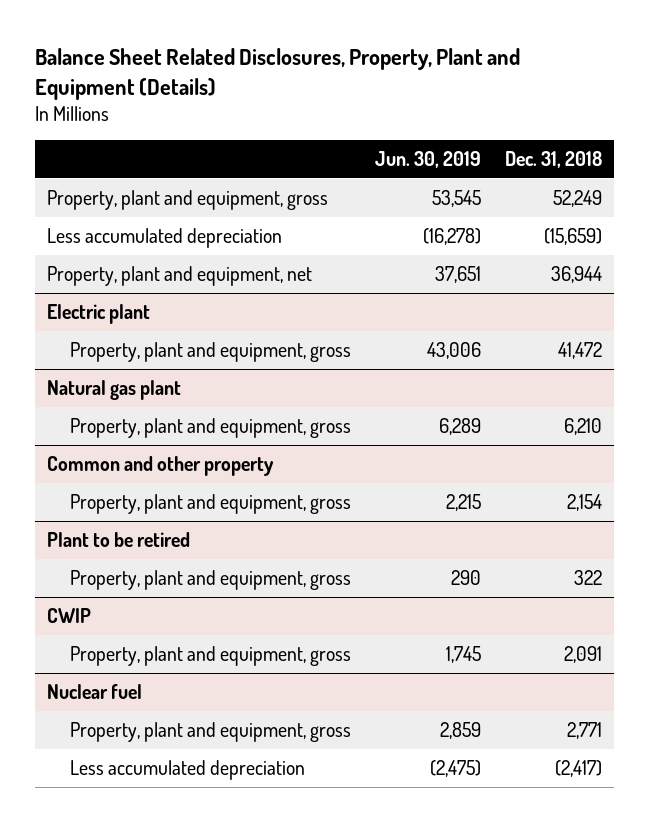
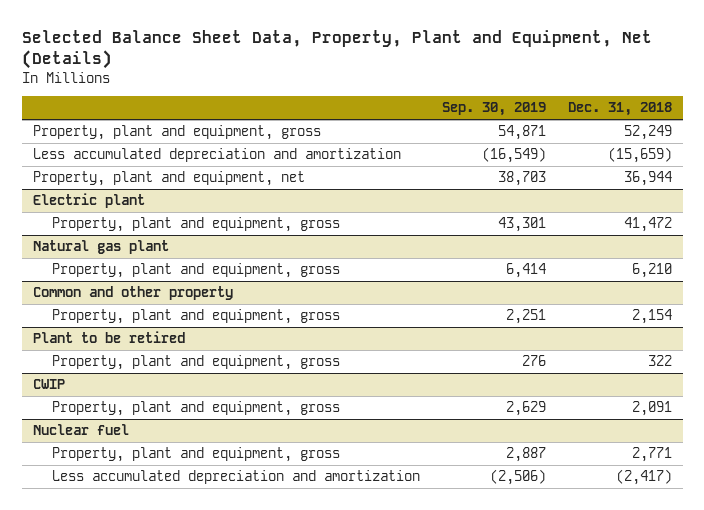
[35,48,521,101] Balance Sheet Related Disclosures, Property, Plant and Equipment (Details) -> [21,29,652,70] Selected Balance Sheet Data, Property, Plant and Equipment, Net (Details)
[375,151,482,169] Jun. 30, 2019 -> none
none -> [441,102,546,117] Sep. 30, 2019
[47,227,283,248] Less accumulated depreciation -> [32,148,401,163] Less accumulated depreciation and amortization
[70,759,306,780] Less accumulated depreciation -> [51,470,420,485] Less accumulated depreciation and amortization

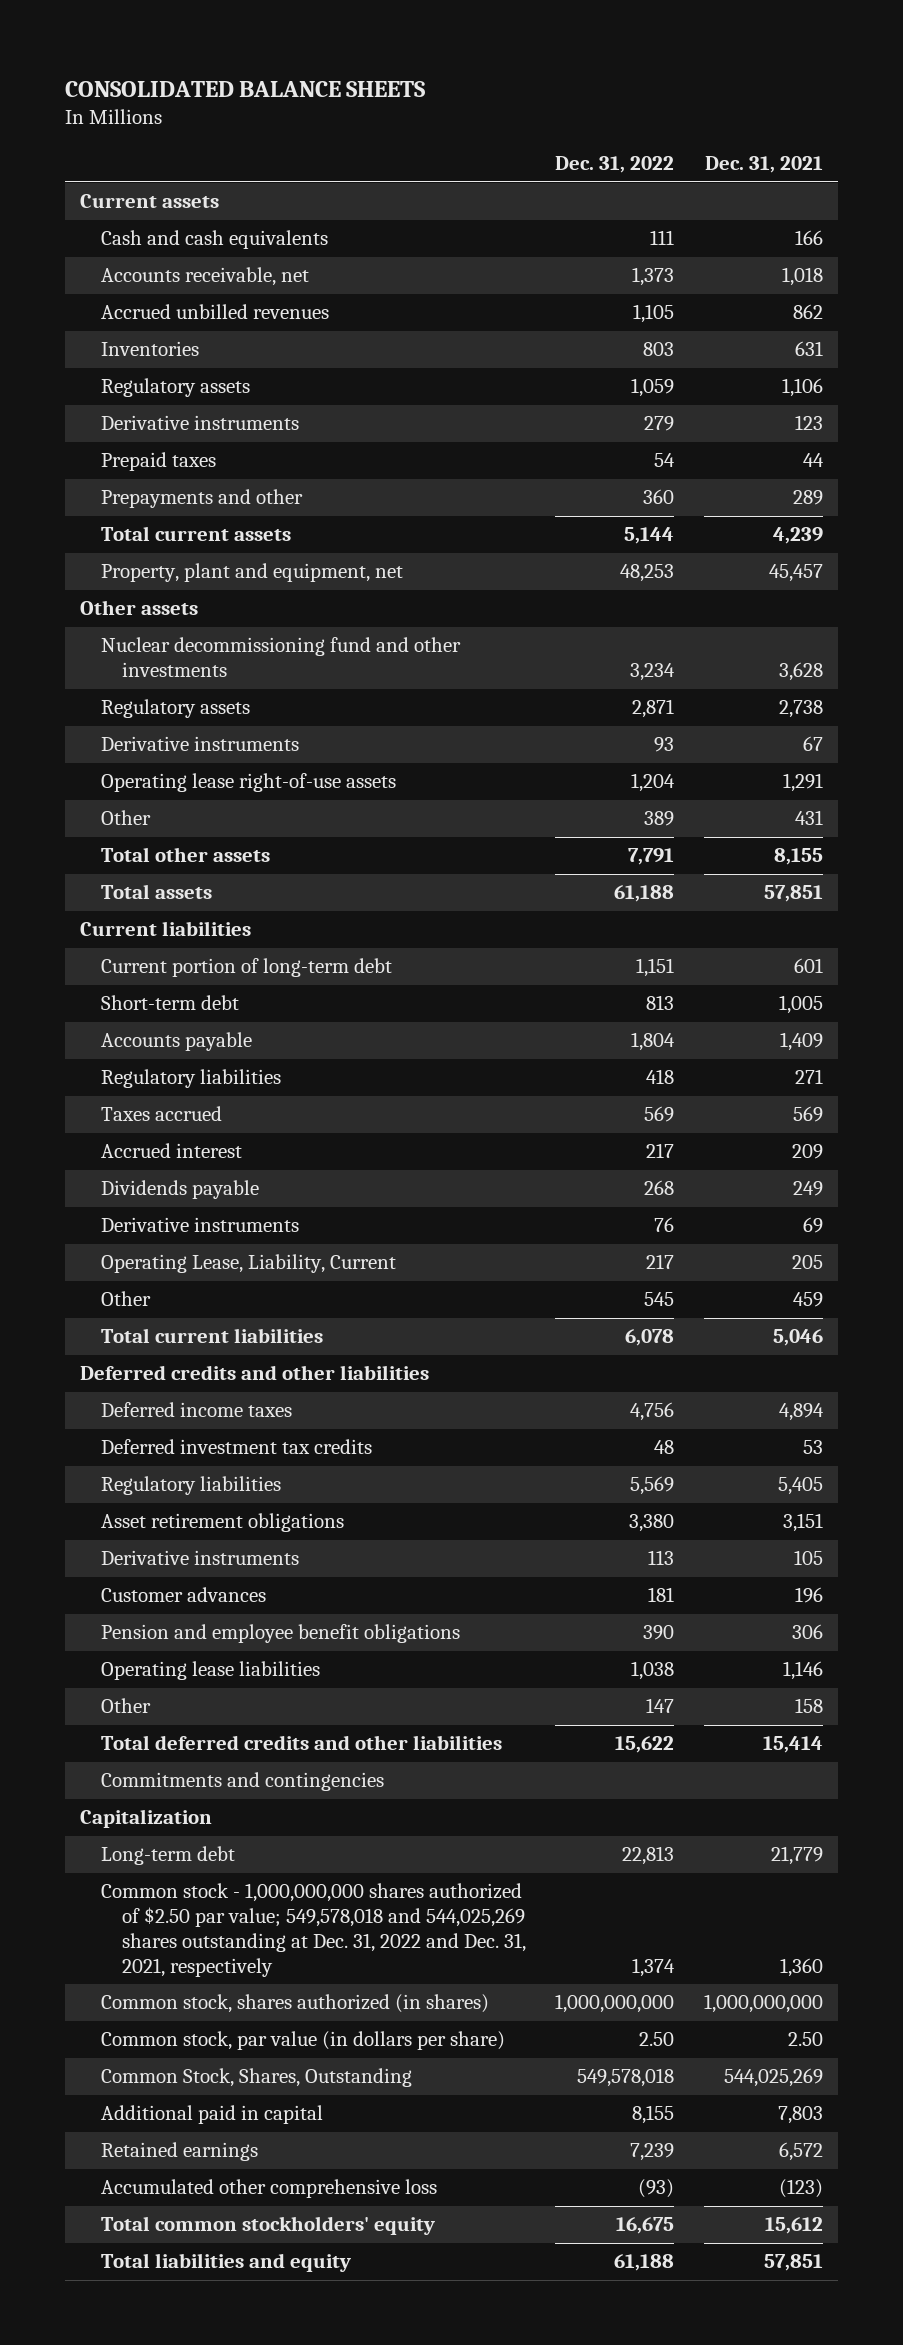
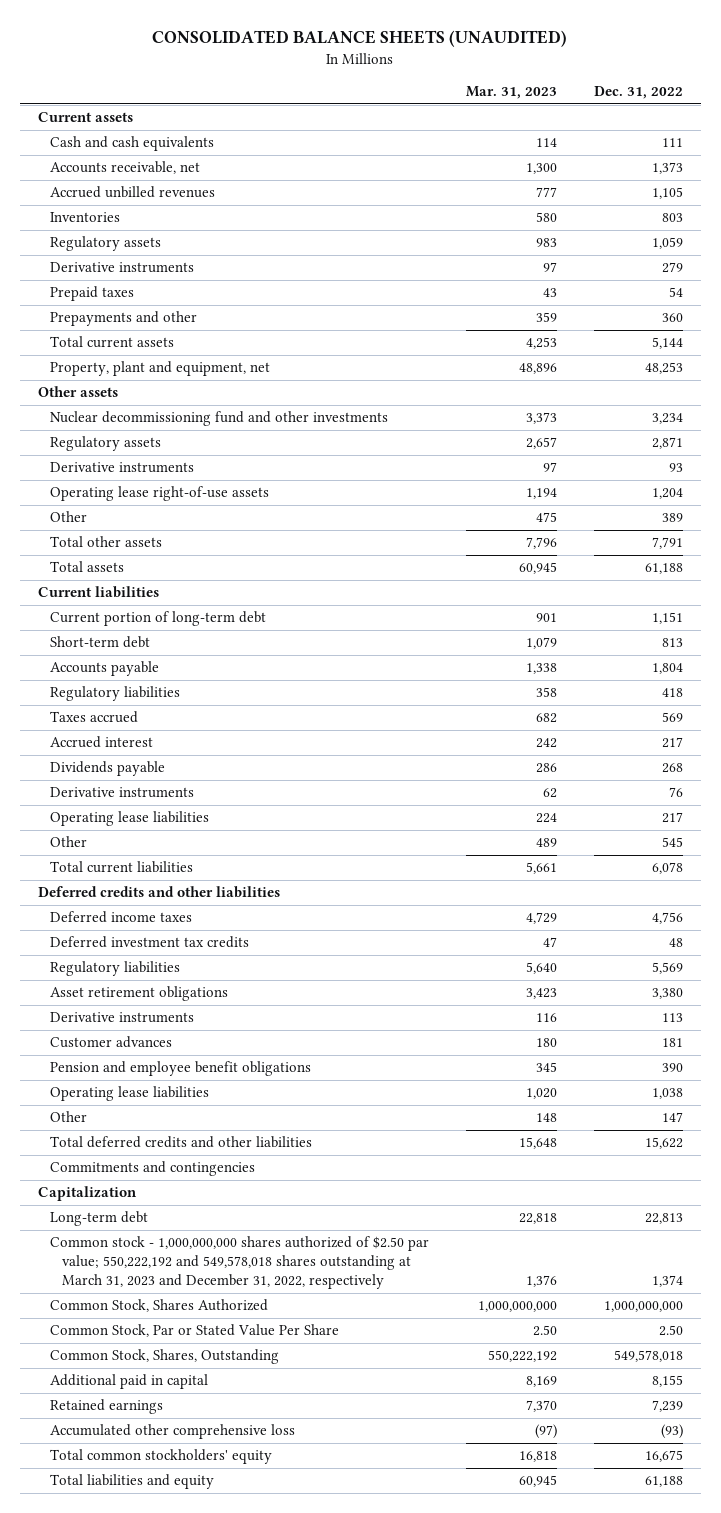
[65,80,426,97] CONSOLIDATED BALANCE SHEETS -> [152,30,568,48] CONSOLIDATED BALANCE SHEETS (UNAUDITED)
[704,156,823,174] Dec. 31, 2021 -> none
none -> [465,86,557,100] Mar. 31, 2023
[100,1254,396,1274] Operating Lease, Liability, Current -> [49,811,209,827] Operating lease liabilities
[100,1883,526,1977] Common stock - 1,000,000,000 shares authorized of $2.50 par value; 549,578,018 and 544,025,269 shares outstanding at Dec. 31, 2022 and Dec. 31, 2021, respectively -> [49,1236,429,1290] Common stock - 1,000,000,000 shares authorized of $2.50 par value; 550,222,192 and 549,578,018 shares outstanding at March 31, 2023 and December 31, 2022, respectively
[100,1994,489,2014] Common stock, shares authorized (in shares) -> [49,1299,268,1313] Common Stock, Shares Authorized
[100,2031,505,2051] Common stock, par value (in dollars per share) -> [49,1324,339,1338] Common Stock, Par or Stated Value Per Share

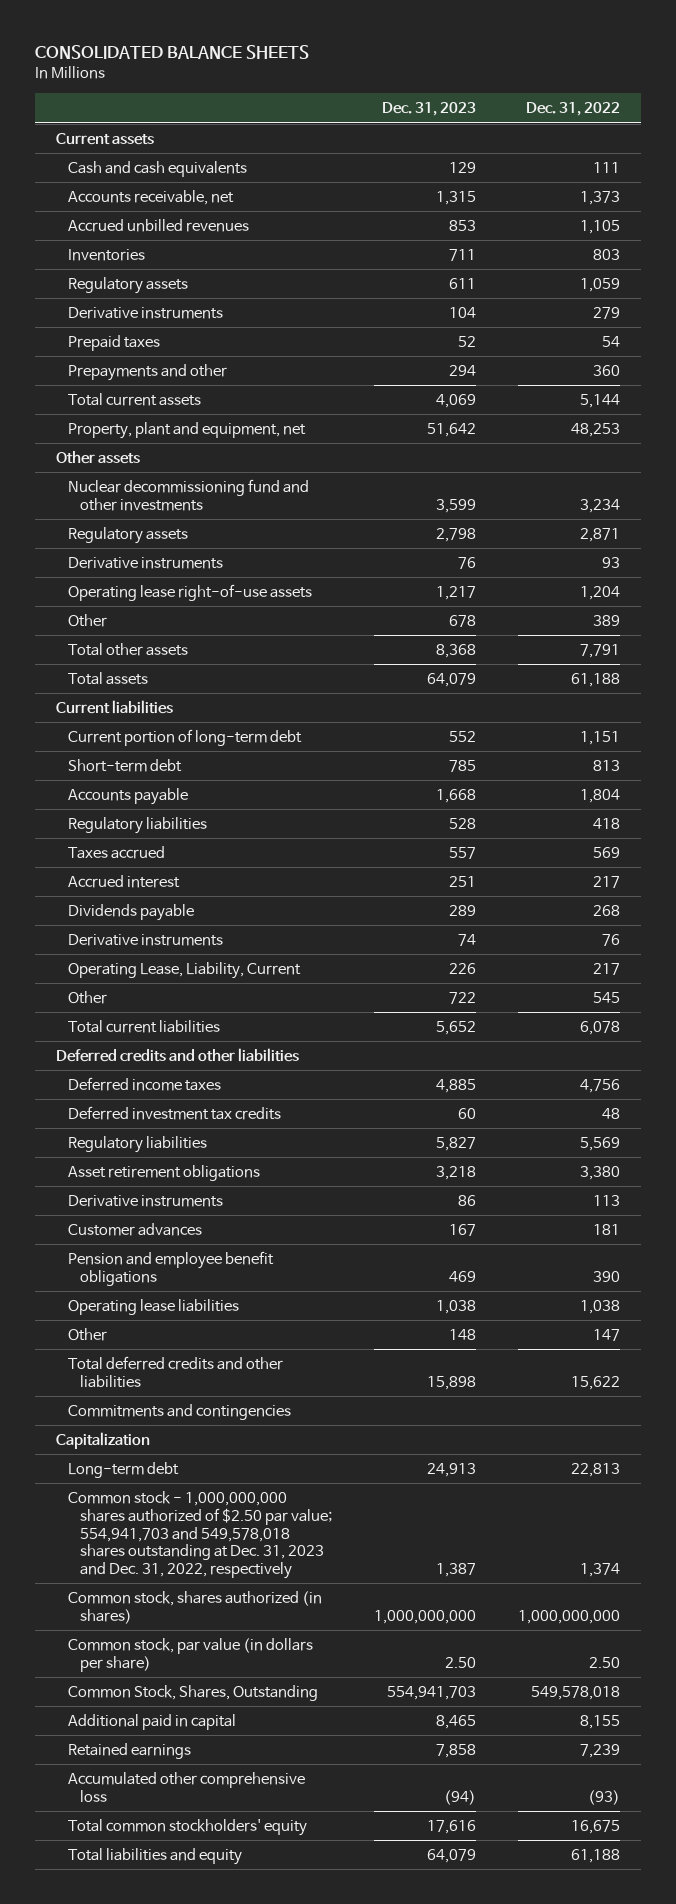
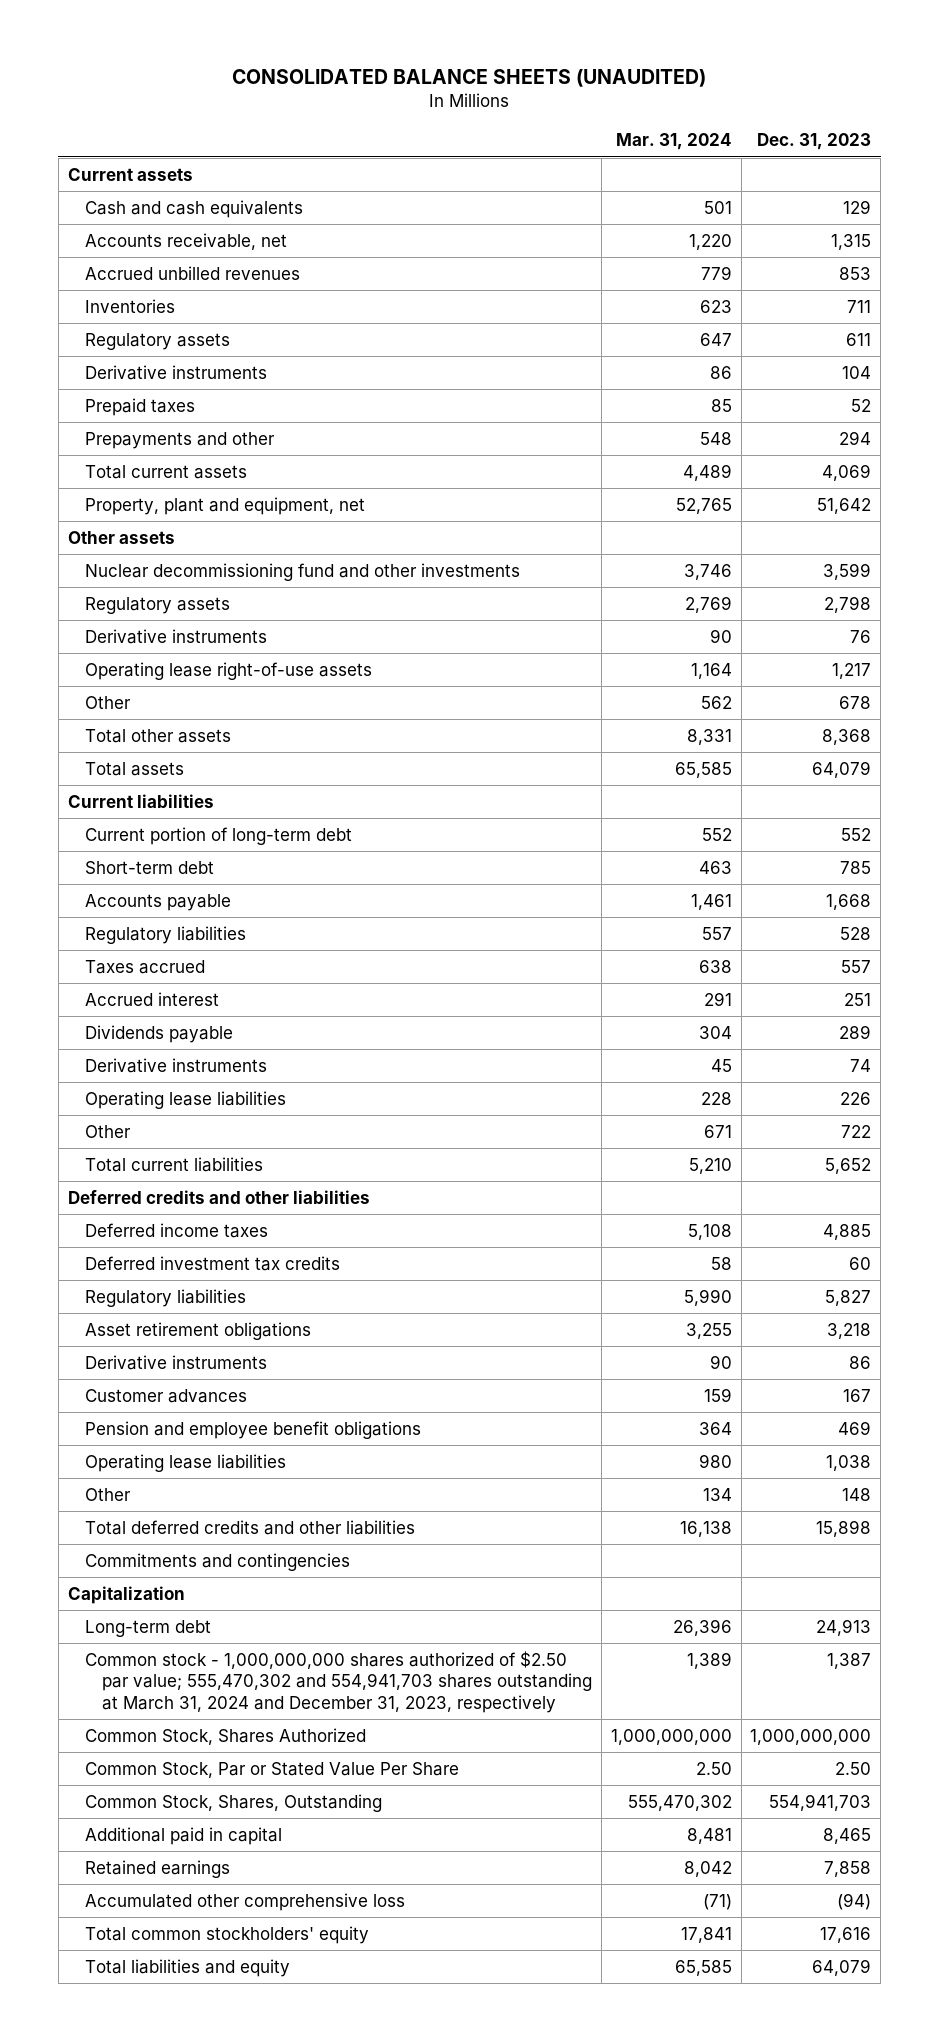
[35,45,310,60] CONSOLIDATED BALANCE SHEETS -> [232,69,707,88] CONSOLIDATED BALANCE SHEETS (UNAUDITED)
[525,102,620,117] Dec. 31, 2022 -> none
none -> [615,133,732,151] Mar. 31, 2024
[67,961,301,979] Operating Lease, Liability, Current -> [84,1090,286,1109] Operating lease liabilities
[67,1490,332,1580] Common stock - 1,000,000,000 shares authorized of $2.50 par value; 554,941,703 and 549,578,018 shares outstanding at Dec. 31, 2023 and Dec. 31, 2022, respectively -> [84,1650,592,1713] Common stock - 1,000,000,000 shares authorized of $2.50 par value; 555,470,302 and 554,941,703 shares outstanding at March 31, 2024 and December 31, 2023, respectively
[67,1590,322,1624] Common stock, shares authorized (in shares) -> [84,1727,366,1745] Common Stock, Shares Authorized
[67,1637,313,1672] Common stock, par value (in dollars per share) -> [84,1761,459,1778] Common Stock, Par or Stated Value Per Share

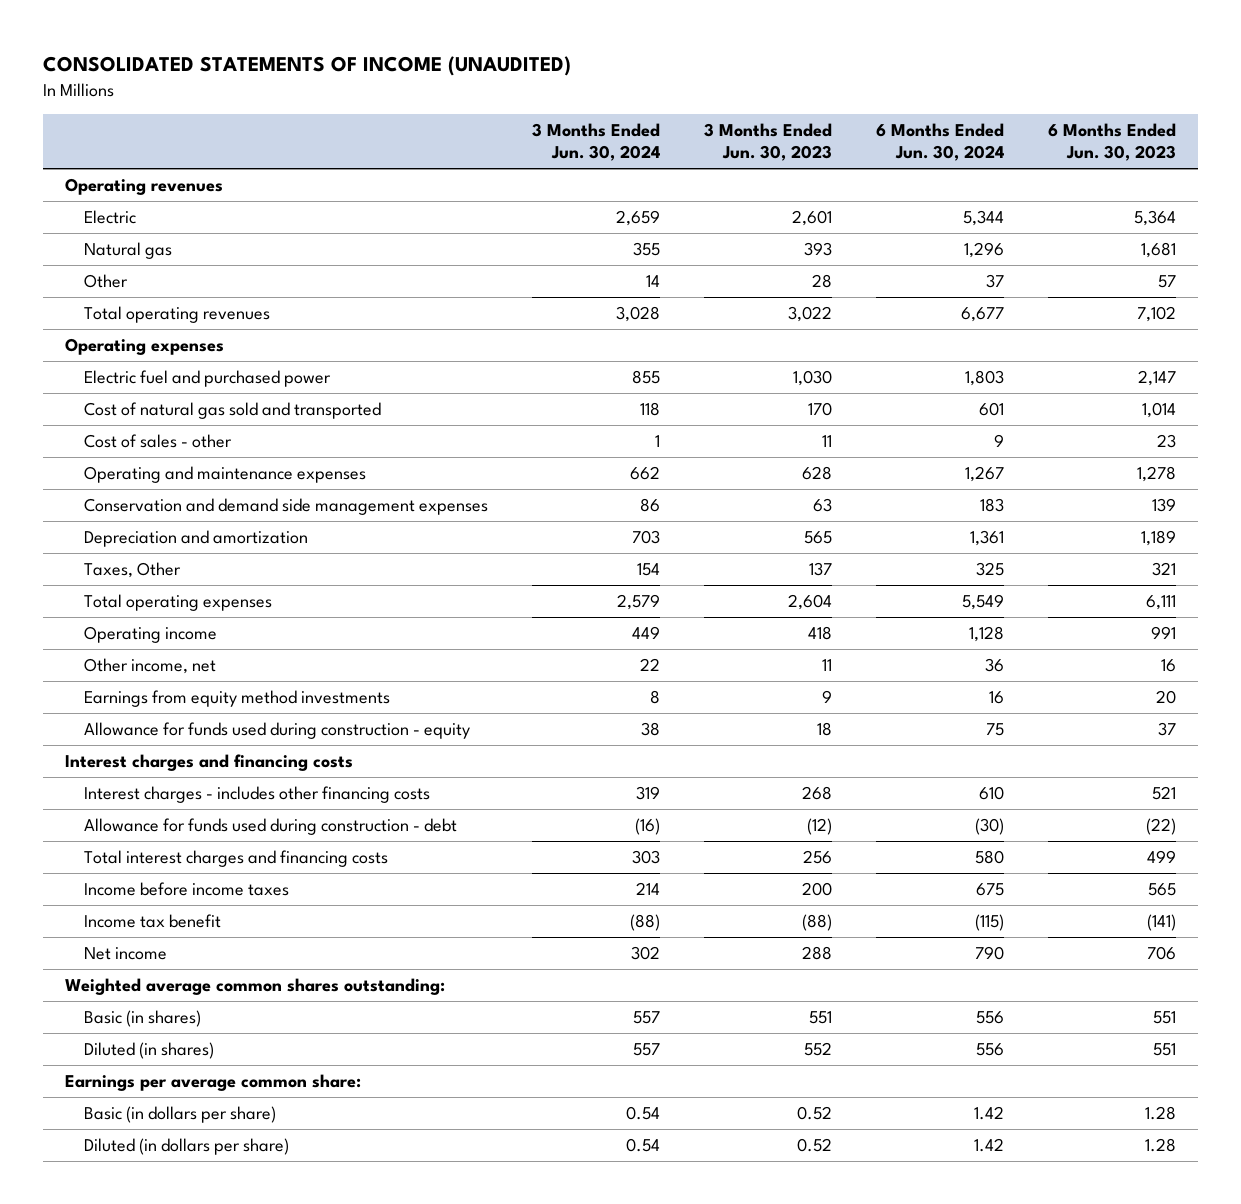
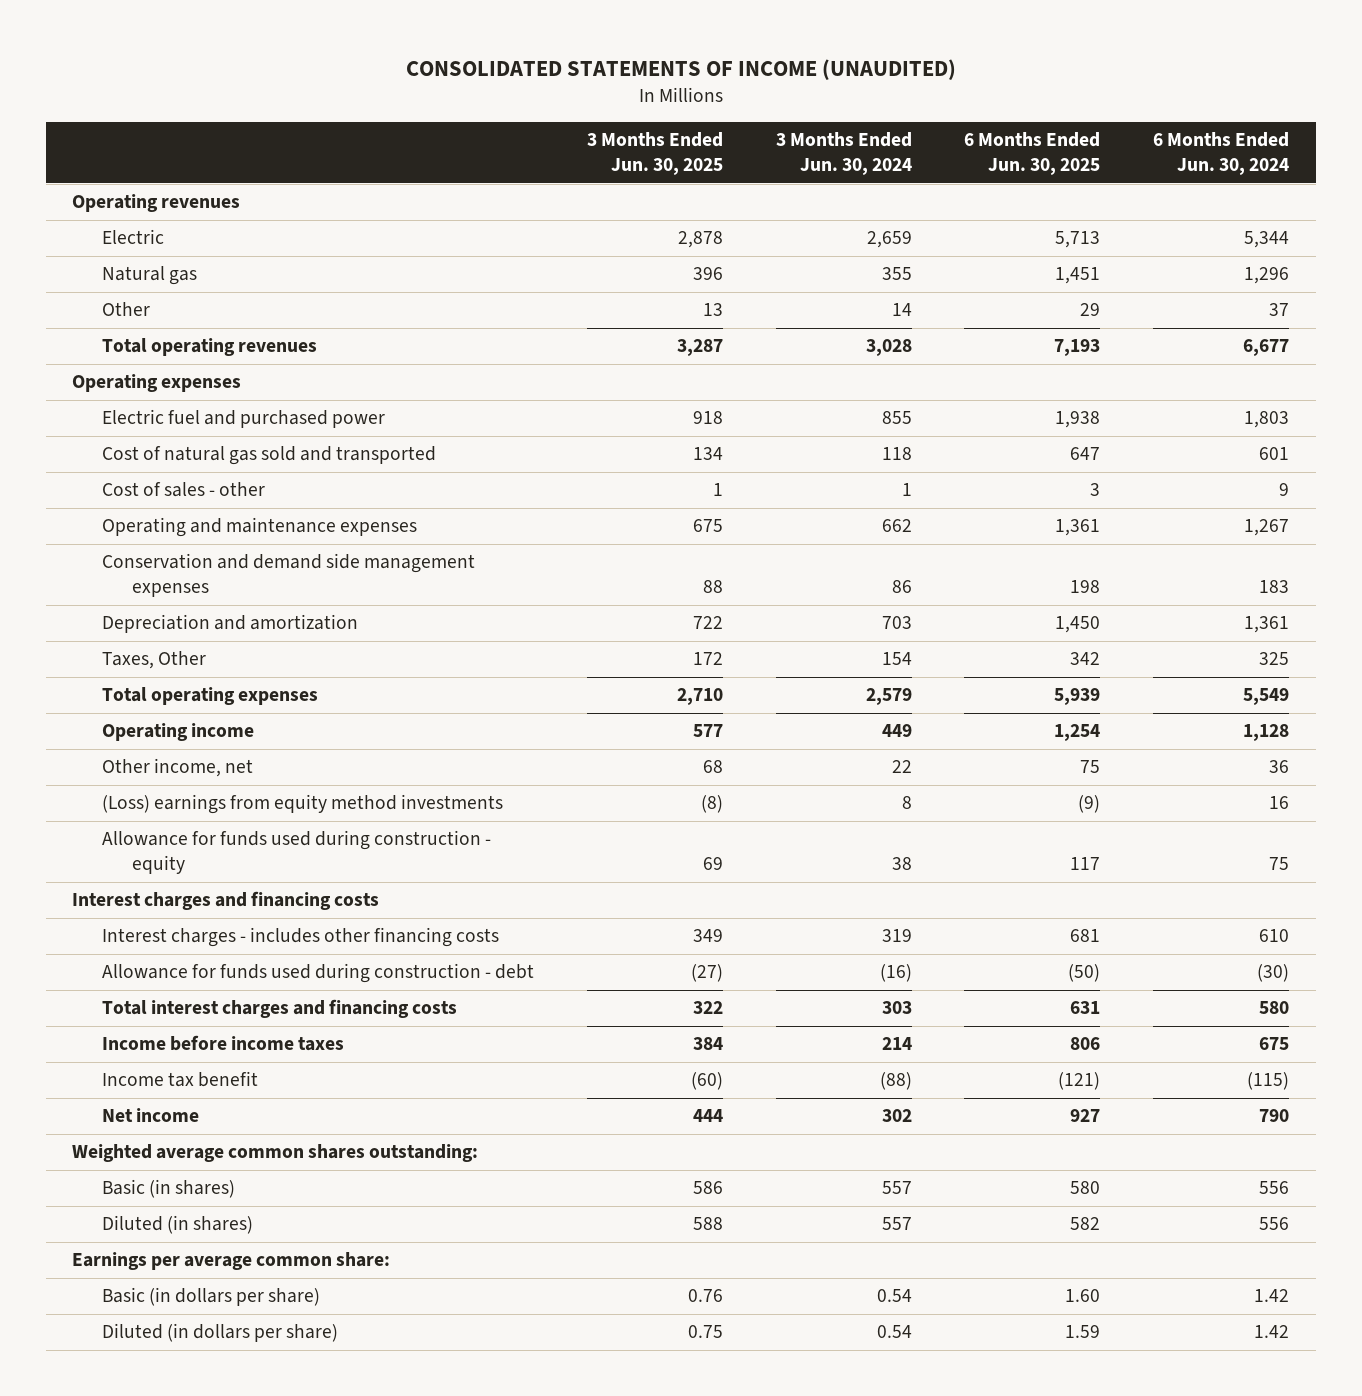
[704,122,833,162] 3 Months Ended Jun. 30, 2023 -> none
[1047,122,1176,162] 6 Months Ended Jun. 30, 2023 -> none
none -> [586,132,723,176] 3 Months Ended Jun. 30, 2025
none -> [964,132,1101,176] 6 Months Ended Jun. 30, 2025
[84,689,391,707] Earnings from equity method investments -> [102,794,504,815] (Loss) earnings from equity method investments

